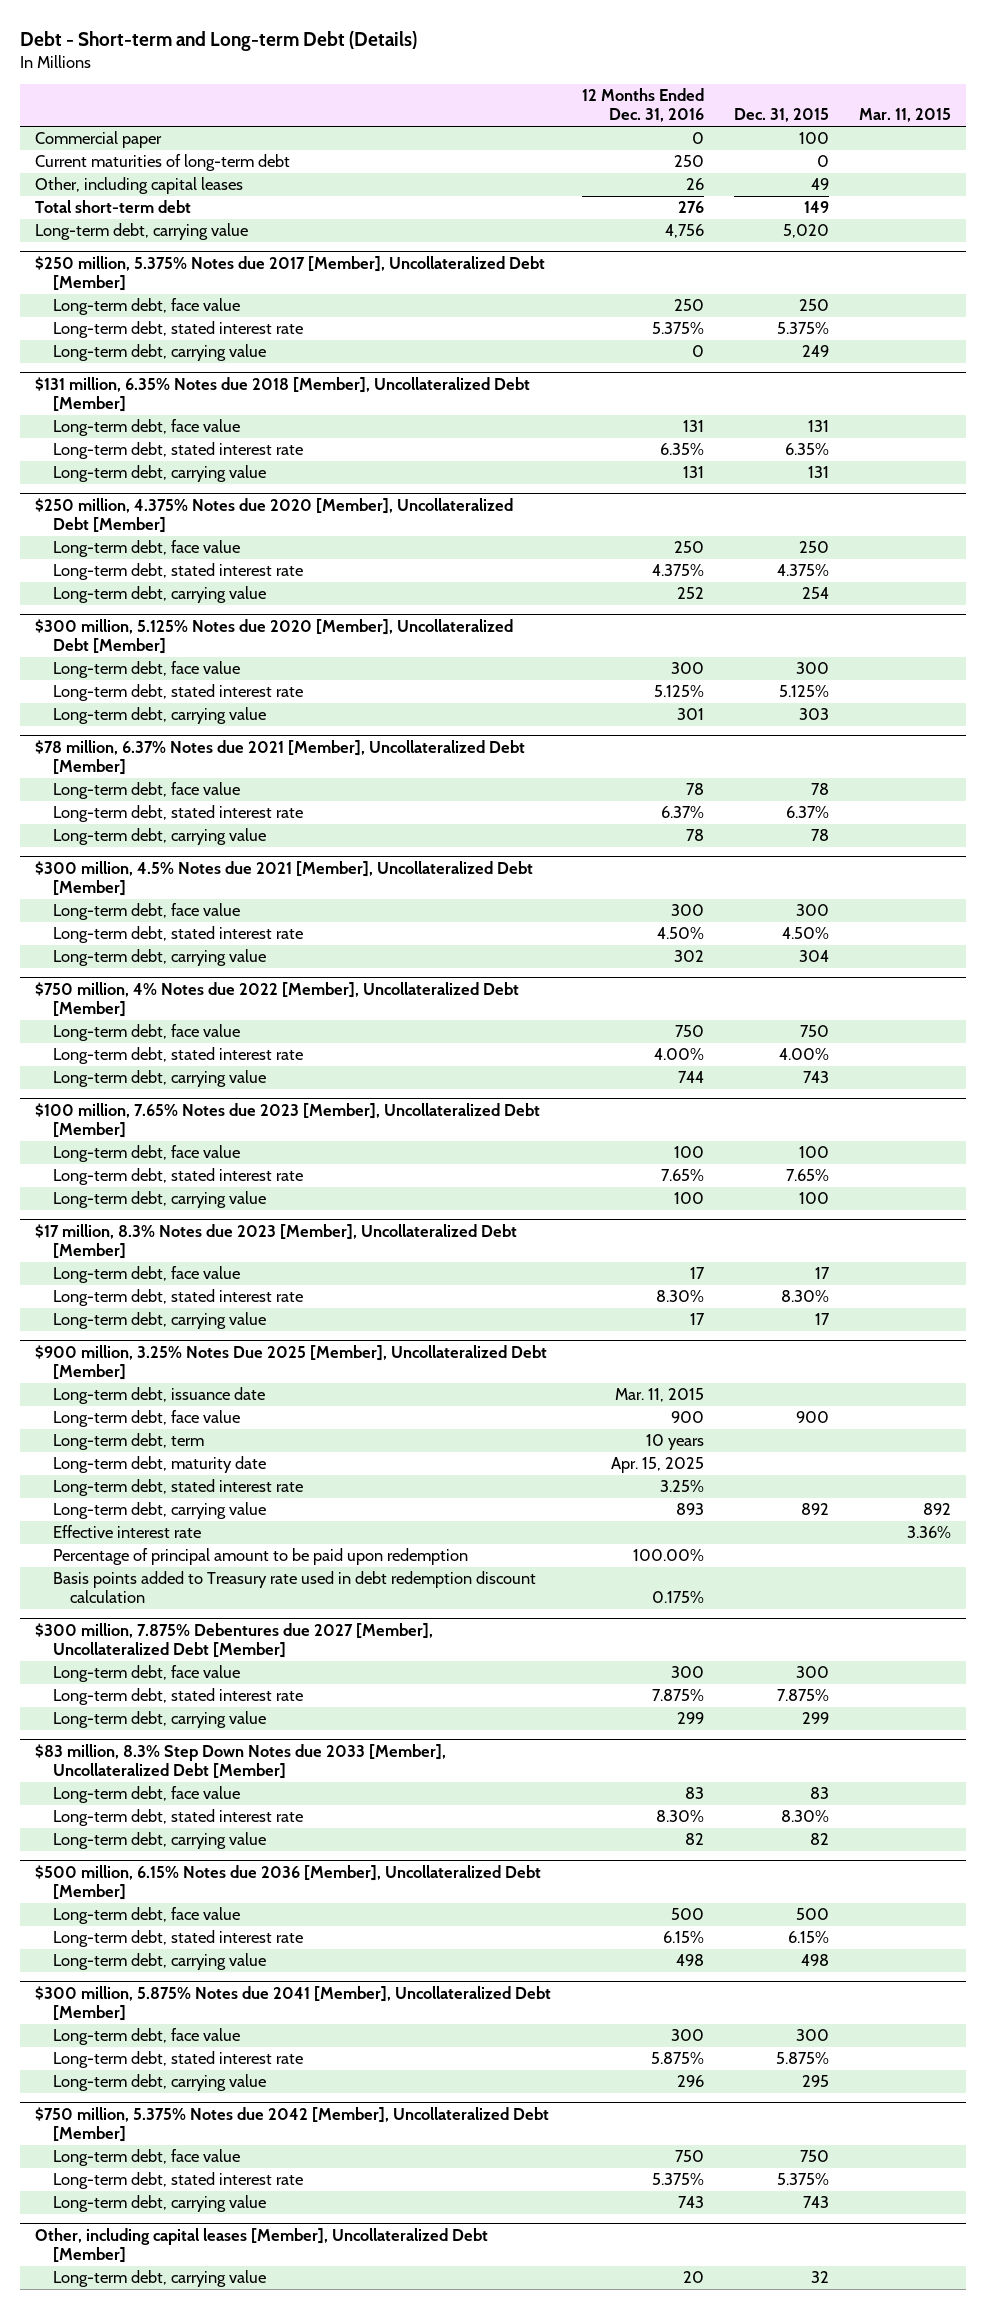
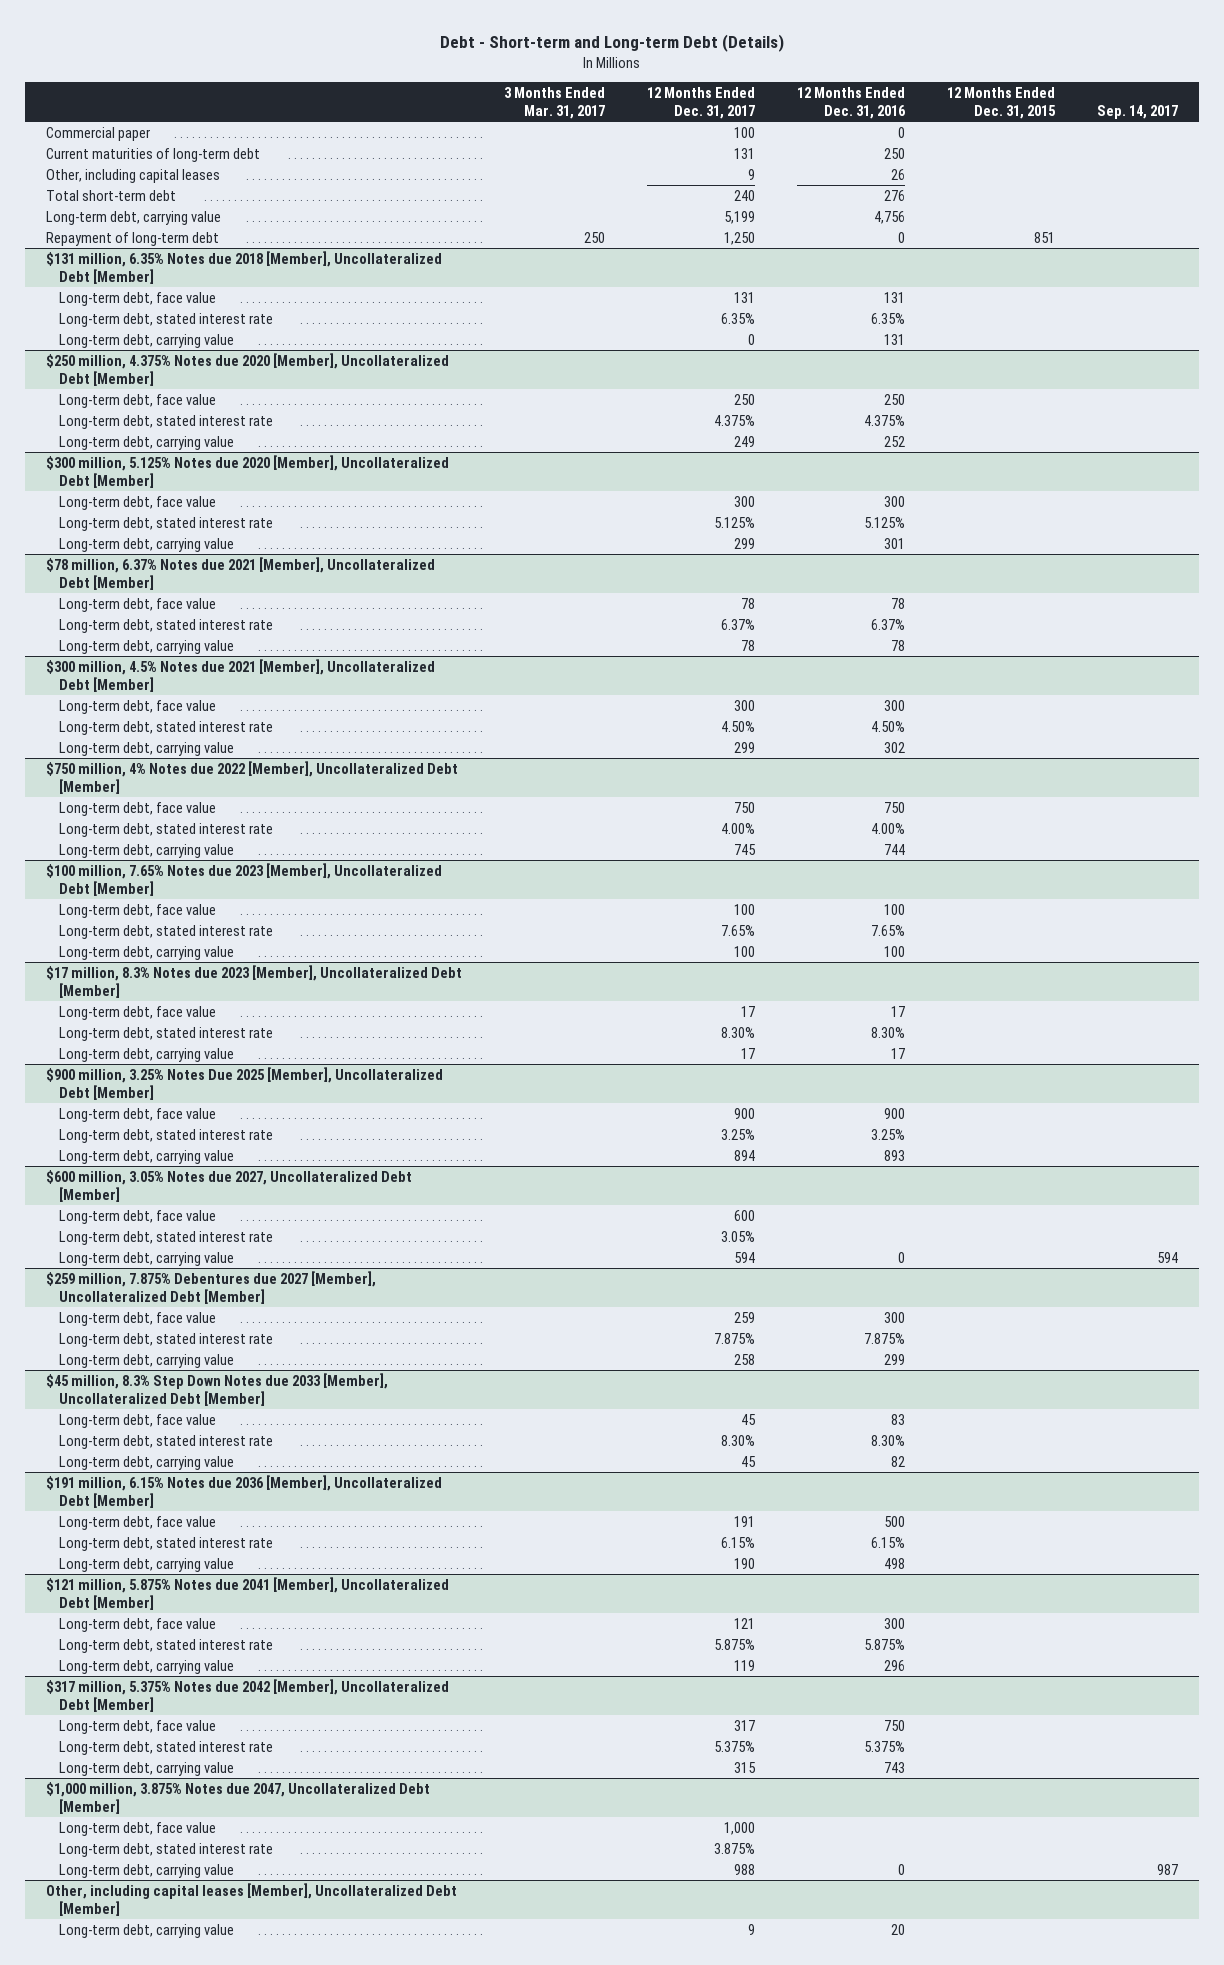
[733,108,829,123] Dec. 31, 2015 -> none
[859,108,952,123] Mar. 11, 2015 -> none
none -> [503,87,605,119] 3 Months Ended Mar. 31, 2017
none -> [646,87,755,119] 12 Months Ended Dec. 31, 2017
none -> [946,87,1056,119] 12 Months Ended Dec. 31, 2015
none -> [1096,104,1178,119] Sep. 14, 2017
[35,255,546,291] $250 million, 5.375% Notes due 2017 [Member], Uncollateralized Debt [Member] -> none
[52,298,240,316] Long-term debt, face value -> none
[52,321,303,339] Long-term debt, stated interest rate -> none
[52,344,266,362] Long-term debt, carrying value -> none
none -> [45,231,219,246] Repayment of long-term debt
[52,1387,265,1405] Long-term debt, issuance date -> none
[52,1433,204,1451] Long-term debt, term -> none
[52,1456,266,1474] Long-term debt, maturity date -> none
[52,1525,201,1539] Effective interest rate -> none
[52,1548,468,1566] Percentage of principal amount to be paid upon redemption -> none
[52,1571,536,1604] Basis points added to Treasury rate used in debt redemption discount calculation -> none
none -> [45,1169,412,1202] $600 million, 3.05% Notes due 2027, Uncollateralized Debt [Member]
none -> [58,1209,216,1224] Long-term debt, face value
none -> [58,1230,273,1245] Long-term debt, stated interest rate
none -> [58,1251,234,1266] Long-term debt, carrying value
[35,1622,434,1658] $300 million, 7.875% Debentures due 2027 [Member], Uncollateralized Debt [Member] -> [45,1270,376,1304] $259 million, 7.875% Debentures due 2027 [Member], Uncollateralized Debt [Member]
[35,1743,447,1779] $83 million, 8.3% Step Down Notes due 2033 [Member], Uncollateralized Debt [Member] -> [45,1372,388,1406] $45 million, 8.3% Step Down Notes due 2033 [Member], Uncollateralized Debt [Member]
[35,1864,542,1900] $500 million, 6.15% Notes due 2036 [Member], Uncollateralized Debt [Member] -> [45,1474,442,1508] $191 million, 6.15% Notes due 2036 [Member], Uncollateralized Debt [Member]
[35,1985,552,2021] $300 million, 5.875% Notes due 2041 [Member], Uncollateralized Debt [Member] -> [45,1576,449,1610] $121 million, 5.875% Notes due 2041 [Member], Uncollateralized Debt [Member]
[35,2106,550,2142] $750 million, 5.375% Notes due 2042 [Member], Uncollateralized Debt [Member] -> [45,1678,449,1712] $317 million, 5.375% Notes due 2042 [Member], Uncollateralized Debt [Member]
none -> [45,1781,430,1814] $1,000 million, 3.875% Notes due 2047, Uncollateralized Debt [Member]
none -> [58,1821,216,1836] Long-term debt, face value
none -> [58,1842,273,1857] Long-term debt, stated interest rate
none -> [58,1863,234,1878] Long-term debt, carrying value

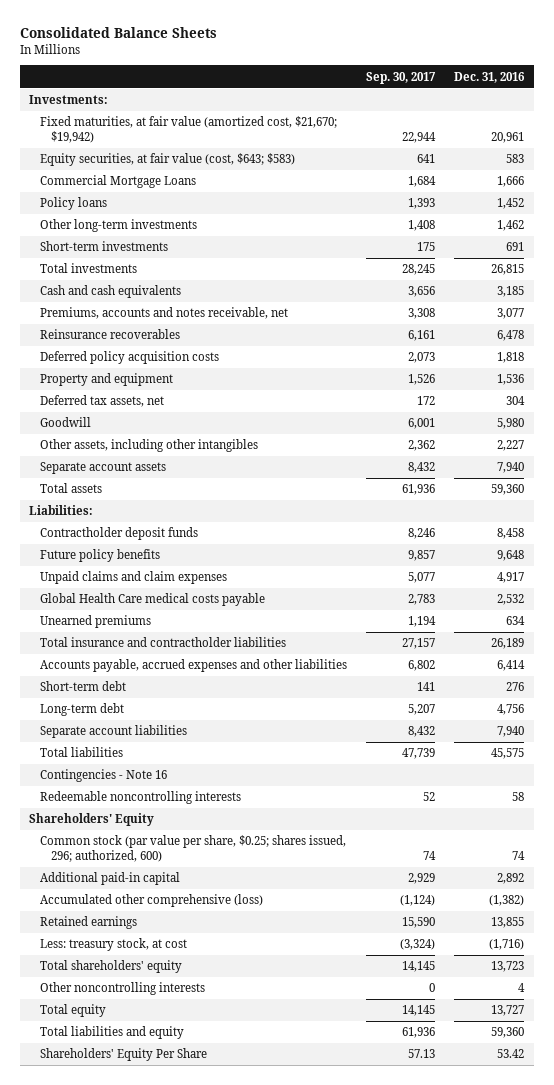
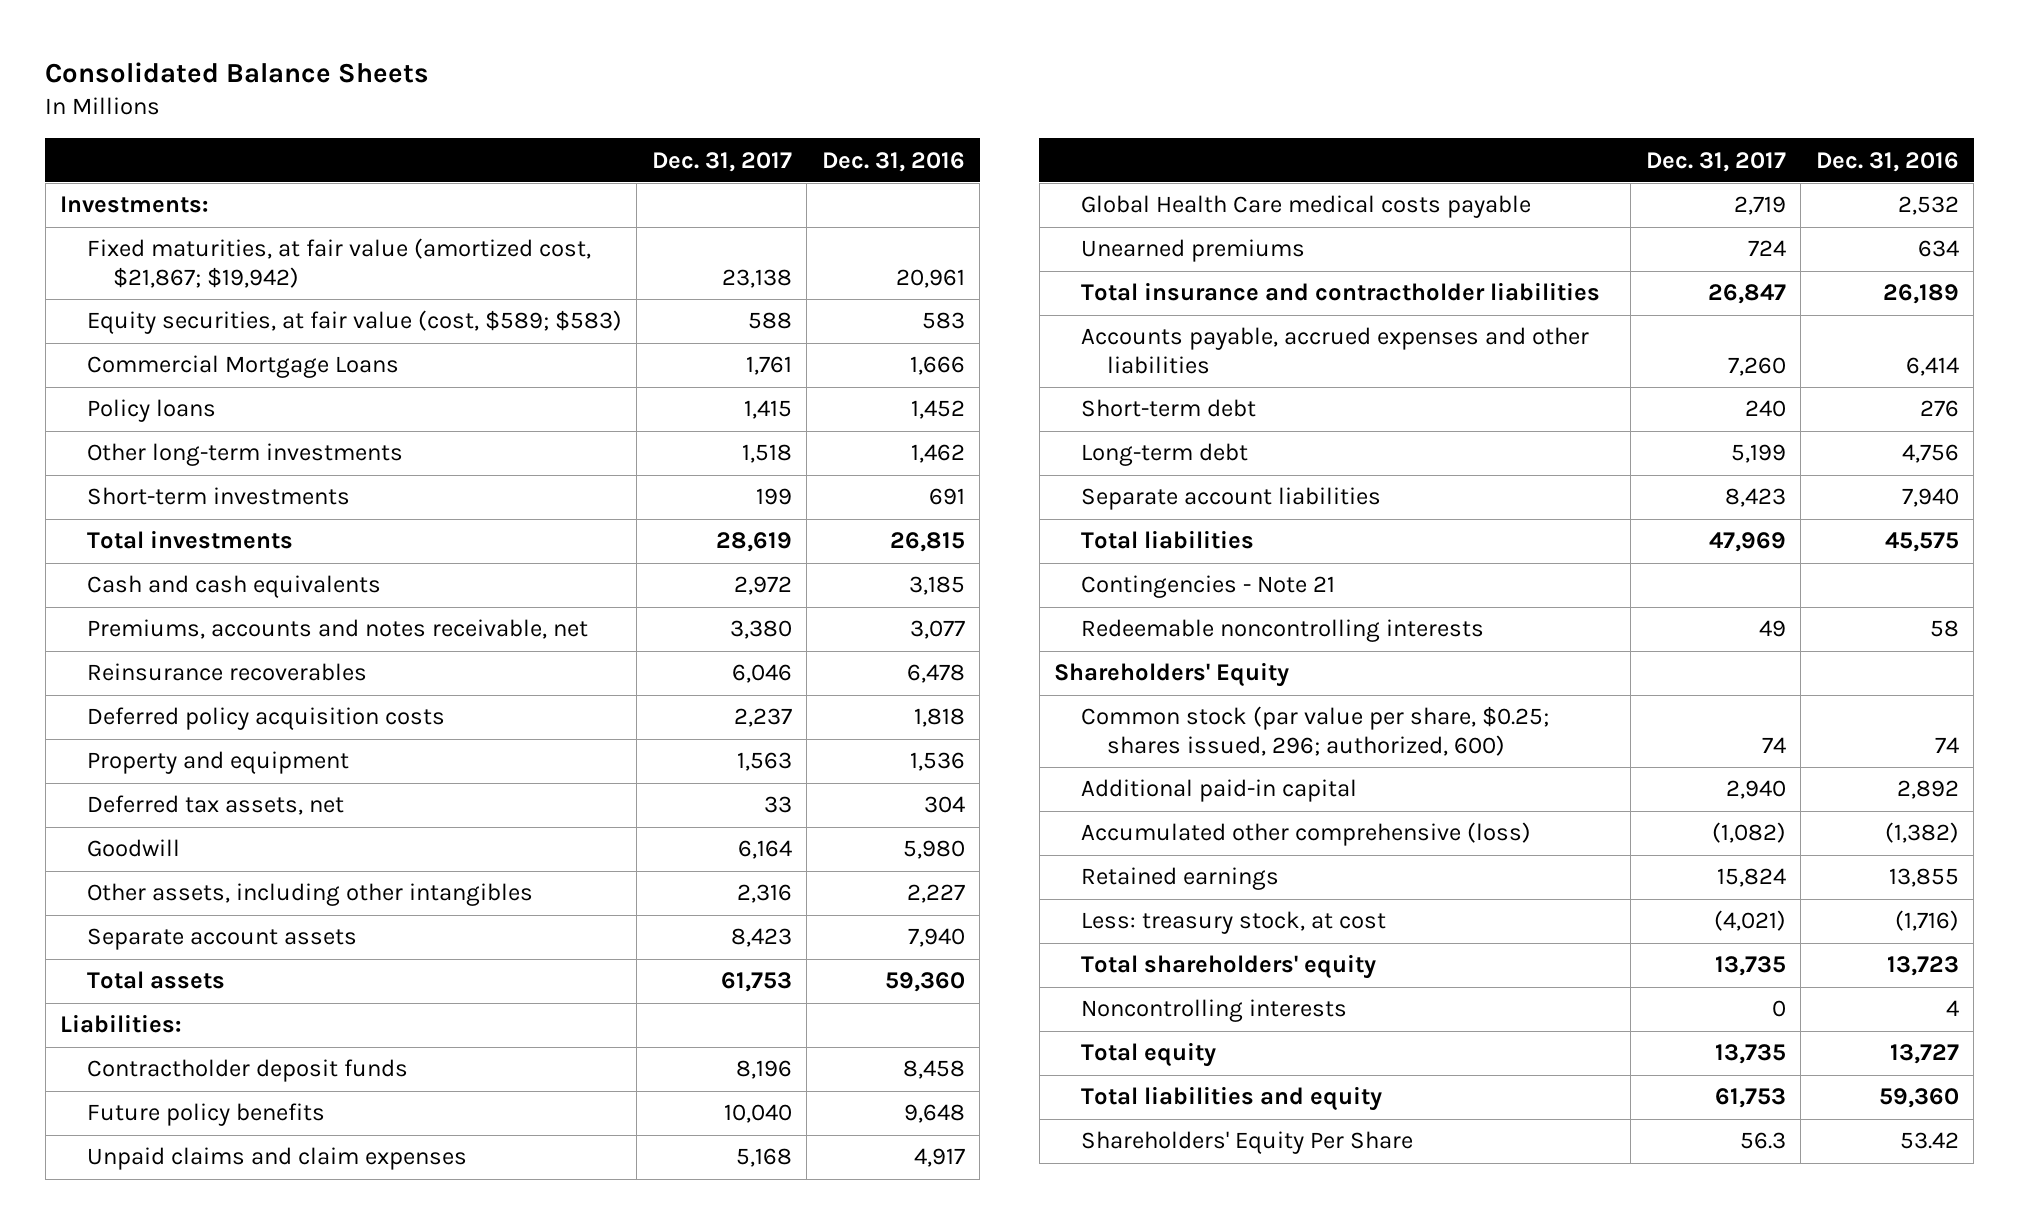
[366,71,437,84] Sep. 30, 2017 -> none
none -> [651,151,792,172] Dec. 31, 2017
[39,116,337,143] Fixed maturities, at fair value (amortized cost, $21,670; $19,942) -> [86,238,591,288] Fixed maturities, at fair value (amortized cost, $21,867; $19,942)
[39,153,295,167] Equity securities, at fair value (cost, $643; $583) -> [86,310,622,335] Equity securities, at fair value (cost, $589; $583)
[39,769,167,783] Contingencies - Note 16 -> [1080,575,1335,599] Contingencies - Note 21
[39,982,205,996] Other noncontrolling interests -> [1080,999,1347,1023] Noncontrolling interests

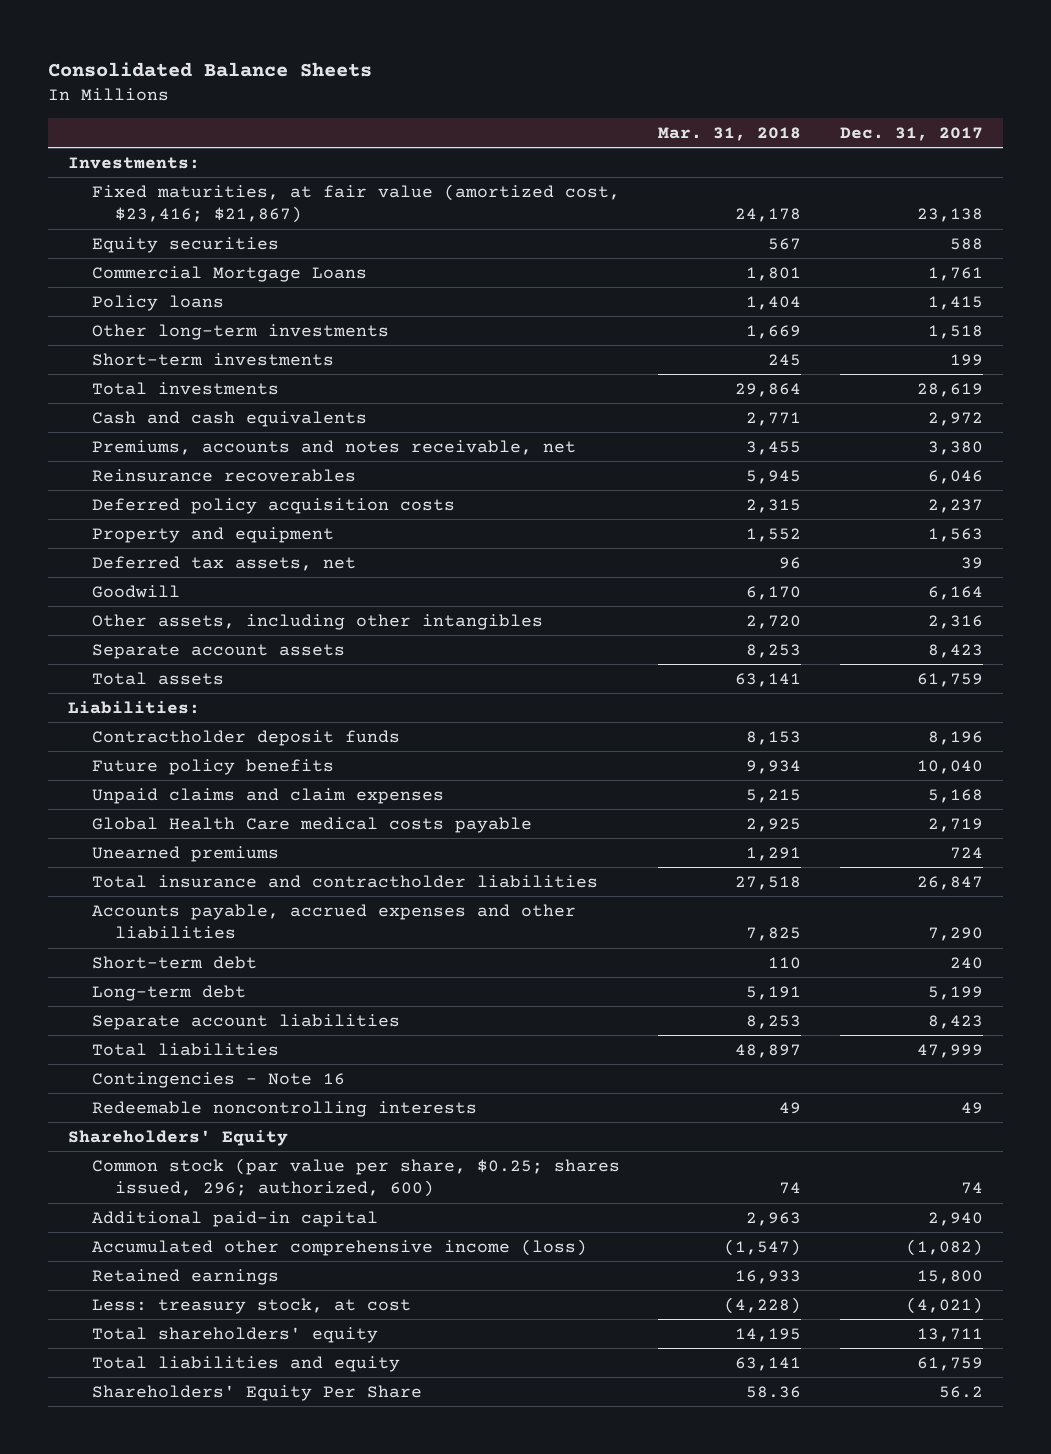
[821,151,965,172] Dec. 31, 2016 -> none
none -> [658,126,802,141] Mar. 31, 2018
[86,238,591,288] Fixed maturities, at fair value (amortized cost, $21,867; $19,942) -> [91,183,620,224] Fixed maturities, at fair value (amortized cost, $23,416; $21,867)
[86,310,622,335] Equity securities, at fair value (cost, $589; $583) -> [91,236,279,253] Equity securities
[763,796,792,814] 33 -> [961,556,984,569] 39
[720,972,792,993] 61,753 -> [917,672,984,687] 61,759
[1727,356,1786,376] 7,260 -> [928,927,984,942] 7,290
[1708,532,1786,553] 47,969 -> [917,1043,984,1058] 47,999
[1080,575,1335,599] Contingencies - Note 21 -> [91,1071,345,1088] Contingencies - Note 16
[1080,822,1531,847] Accumulated other comprehensive (loss) -> [91,1238,587,1256] Accumulated other comprehensive income (loss)
[1716,868,1786,888] 15,824 -> [917,1269,984,1284] 15,800
[1080,999,1347,1023] Noncontrolling interests -> none
[1080,1042,1216,1068] Total equity -> none
[1714,956,1786,977] 13,735 -> [917,1327,984,1342] 13,711
[1714,1088,1786,1109] 61,753 -> [917,1356,984,1371] 61,759
[1739,1132,1786,1150] 56.3 -> [939,1385,984,1398] 56.2

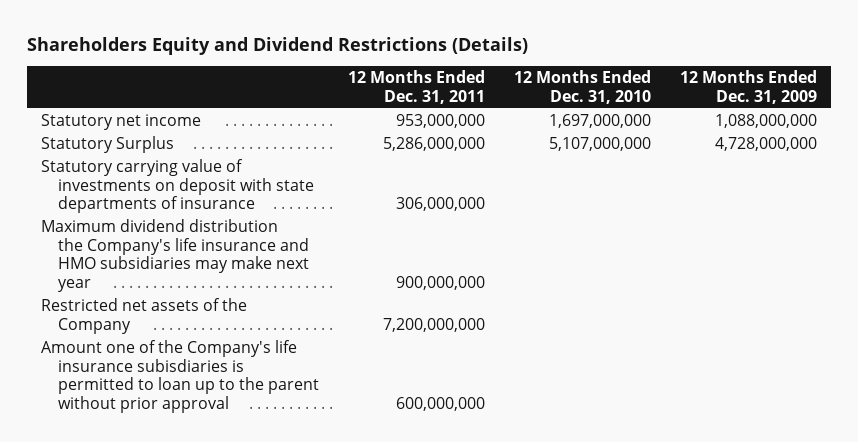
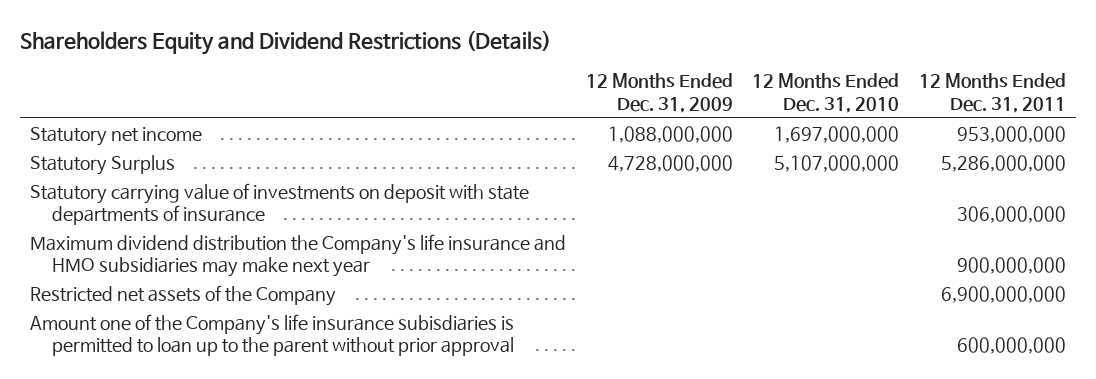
[382,317,485,332] 7,200,000,000 -> [941,286,1067,304] 6,900,000,000

